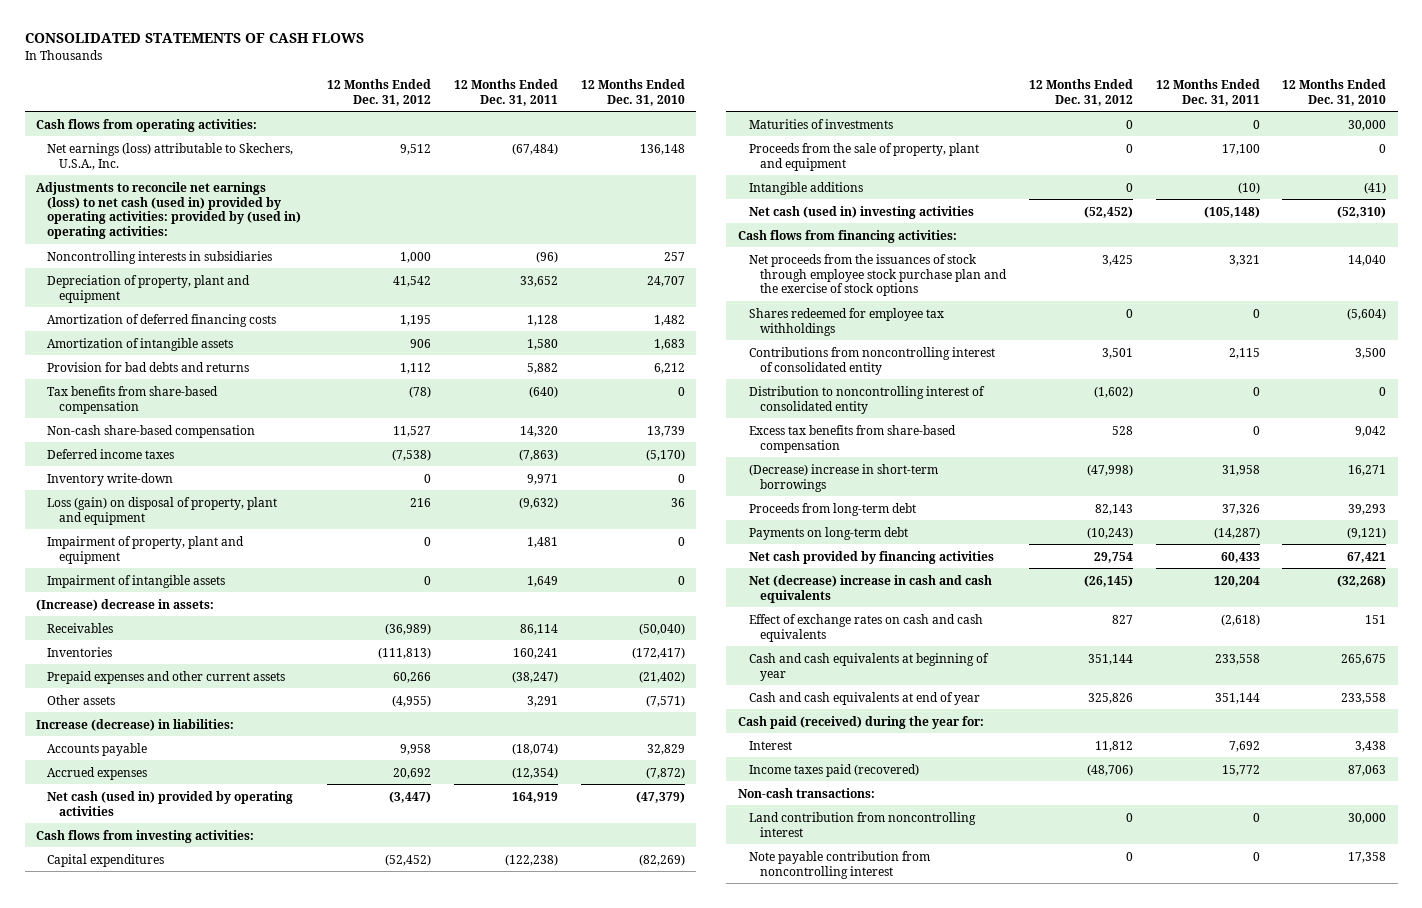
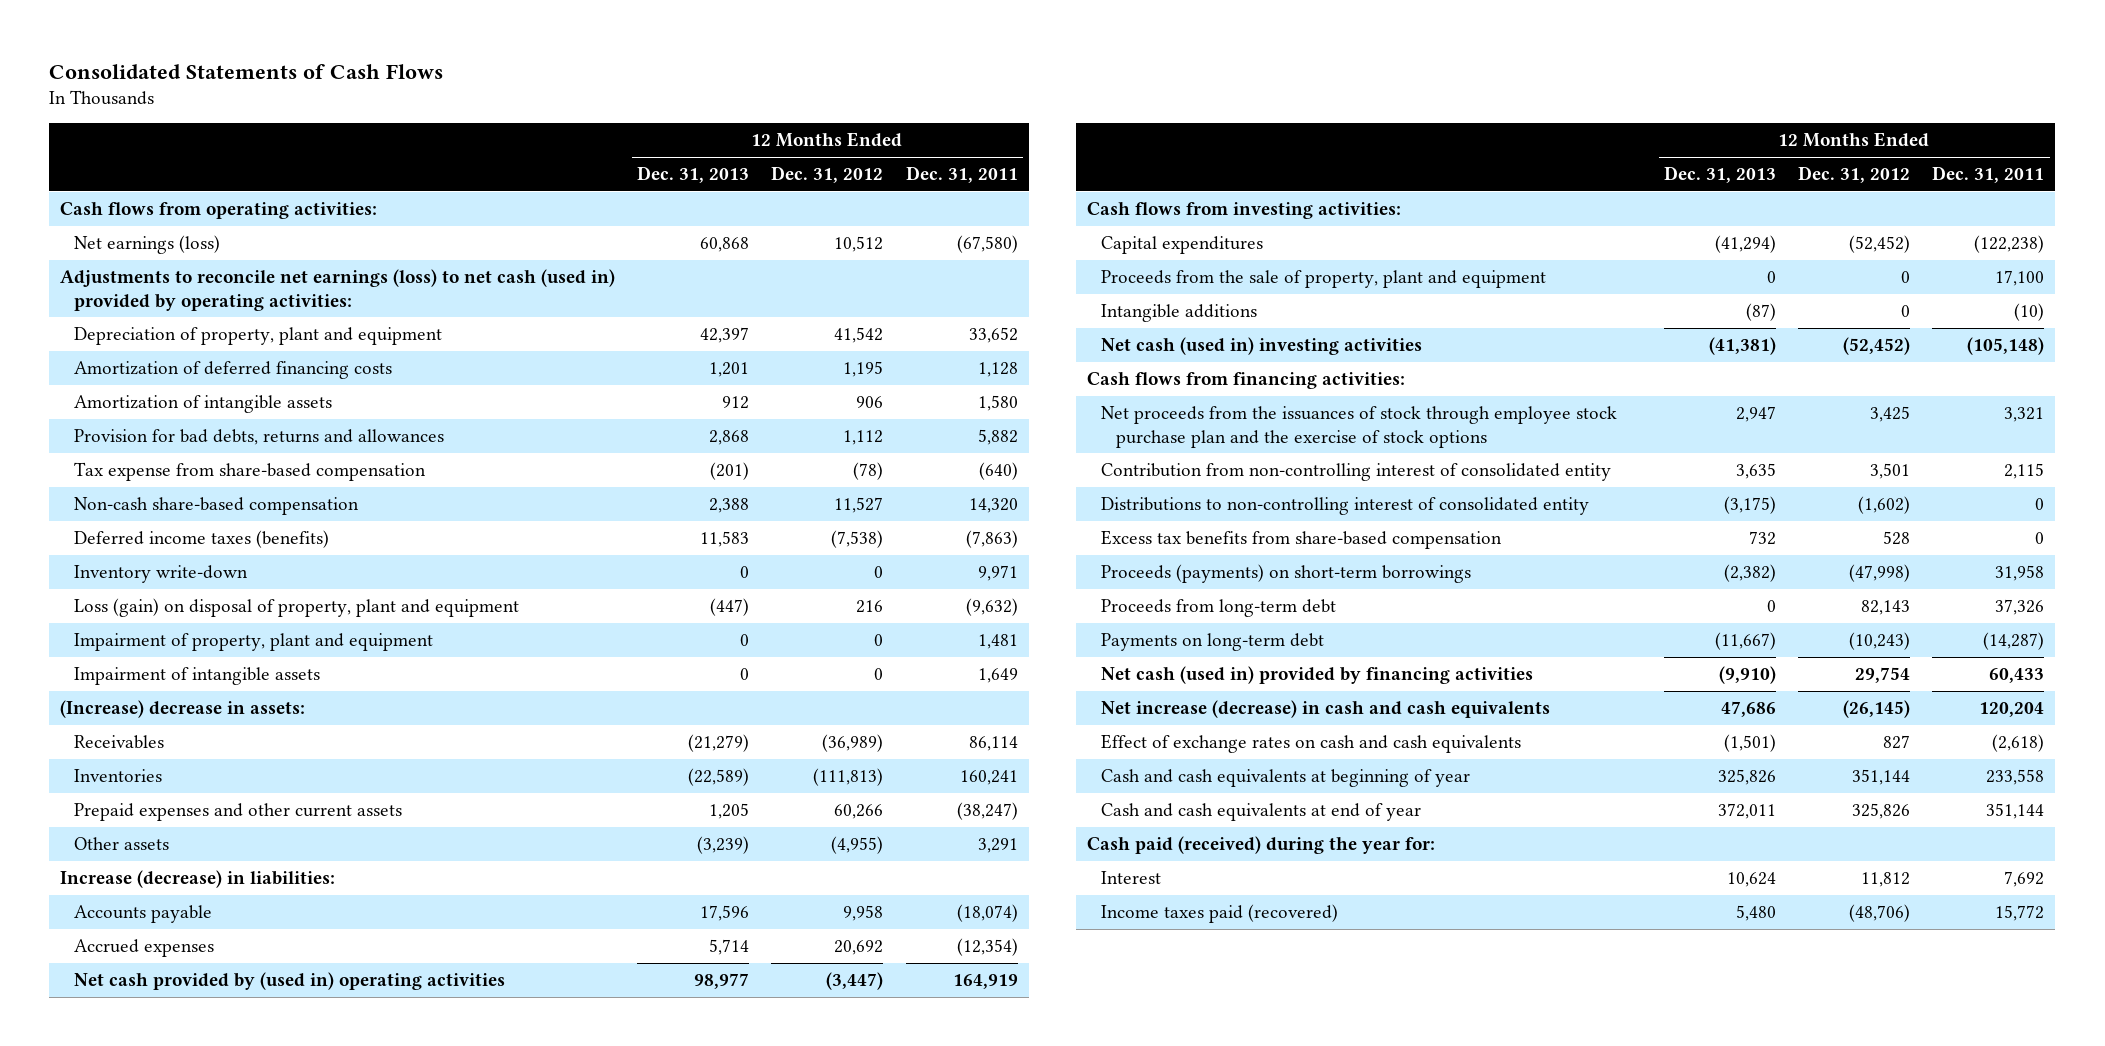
[24,33,364,44] CONSOLIDATED STATEMENTS OF CASH FLOWS -> [49,63,444,79] Consolidated Statements of Cash Flows
[580,78,685,106] 12 Months Ended Dec. 31, 2010 -> none
none -> [637,166,750,184] Dec. 31, 2013
[47,142,294,170] Net earnings (loss) attributable to Skechers, U.S.A., Inc. -> none
[47,250,273,264] Noncontrolling interests in subsidiaries -> none
none -> [74,235,221,255] Net earnings (loss)
[35,181,302,240] Adjustments to reconcile net earnings (loss) to net cash (used in) provided by operating activities: provided by (used in) operating activities: -> [60,269,616,311] Adjustments to reconcile net earnings (loss) to net cash (used in) provided by operating activities:
[47,361,250,372] Provision for bad debts and returns -> [74,429,445,446] Provision for bad debts, returns and allowances
[47,385,219,414] Tax benefits from share-based compensation -> [74,462,427,482] Tax expense from share-based compensation
[47,448,175,459] Deferred income taxes -> [74,530,330,549] Deferred income taxes (benefits)
[47,790,294,816] Net cash (used in) provided by operating activities -> [74,972,506,991] Net cash provided by (used in) operating activities
[749,118,894,129] Maturities of investments -> none
[749,307,945,336] Shares redeemed for employee tax withholdings -> none
[749,346,996,375] Contributions from noncontrolling interest of consolidated entity -> [1101,463,1612,482] Contribution from non-controlling interest of consolidated entity
[749,385,986,414] Distribution to noncontrolling interest of consolidated entity -> [1101,497,1590,516] Distributions to non-controlling interest of consolidated entity
[749,463,939,492] (Decrease) increase in short-term borrowings -> [1101,564,1472,584] Proceeds (payments) on short-term borrowings
[749,550,995,564] Net cash provided by financing activities -> [1101,666,1534,685] Net cash (used in) provided by financing activities
[749,574,993,603] Net (decrease) increase in cash and cash equivalents -> [1101,700,1551,719] Net increase (decrease) in cash and cash equivalents
[737,787,875,798] Non-cash transactions: -> none
[749,811,977,837] Land contribution from noncontrolling interest -> none
[749,850,931,879] Note payable contribution from noncontrolling interest -> none

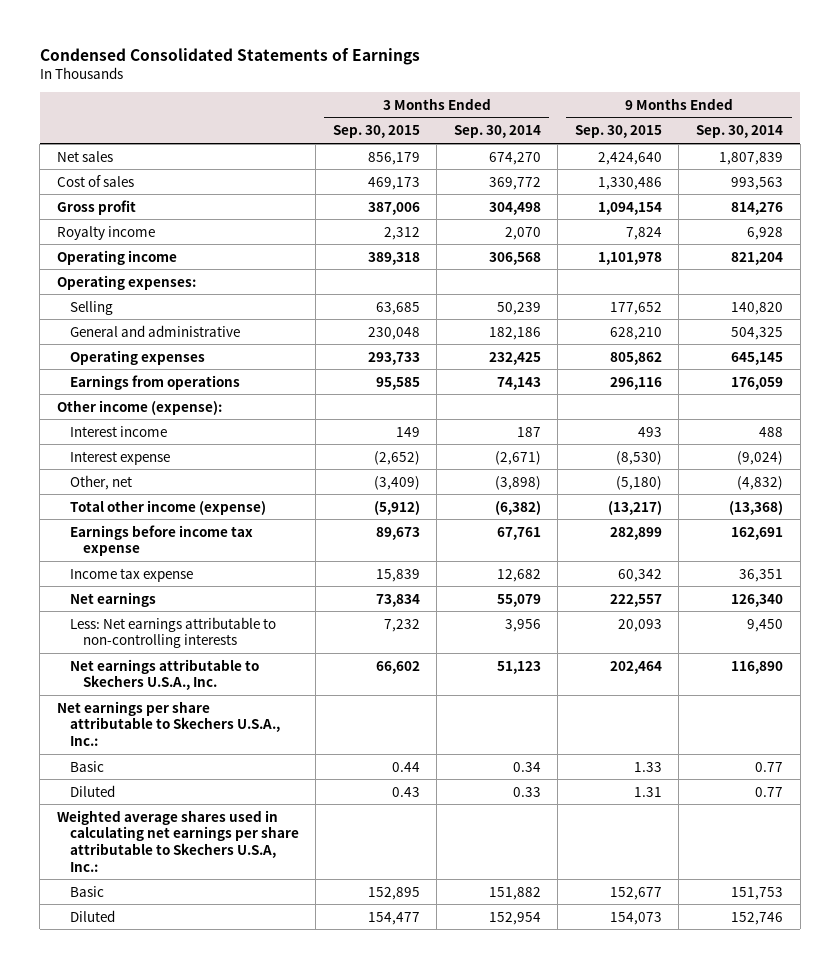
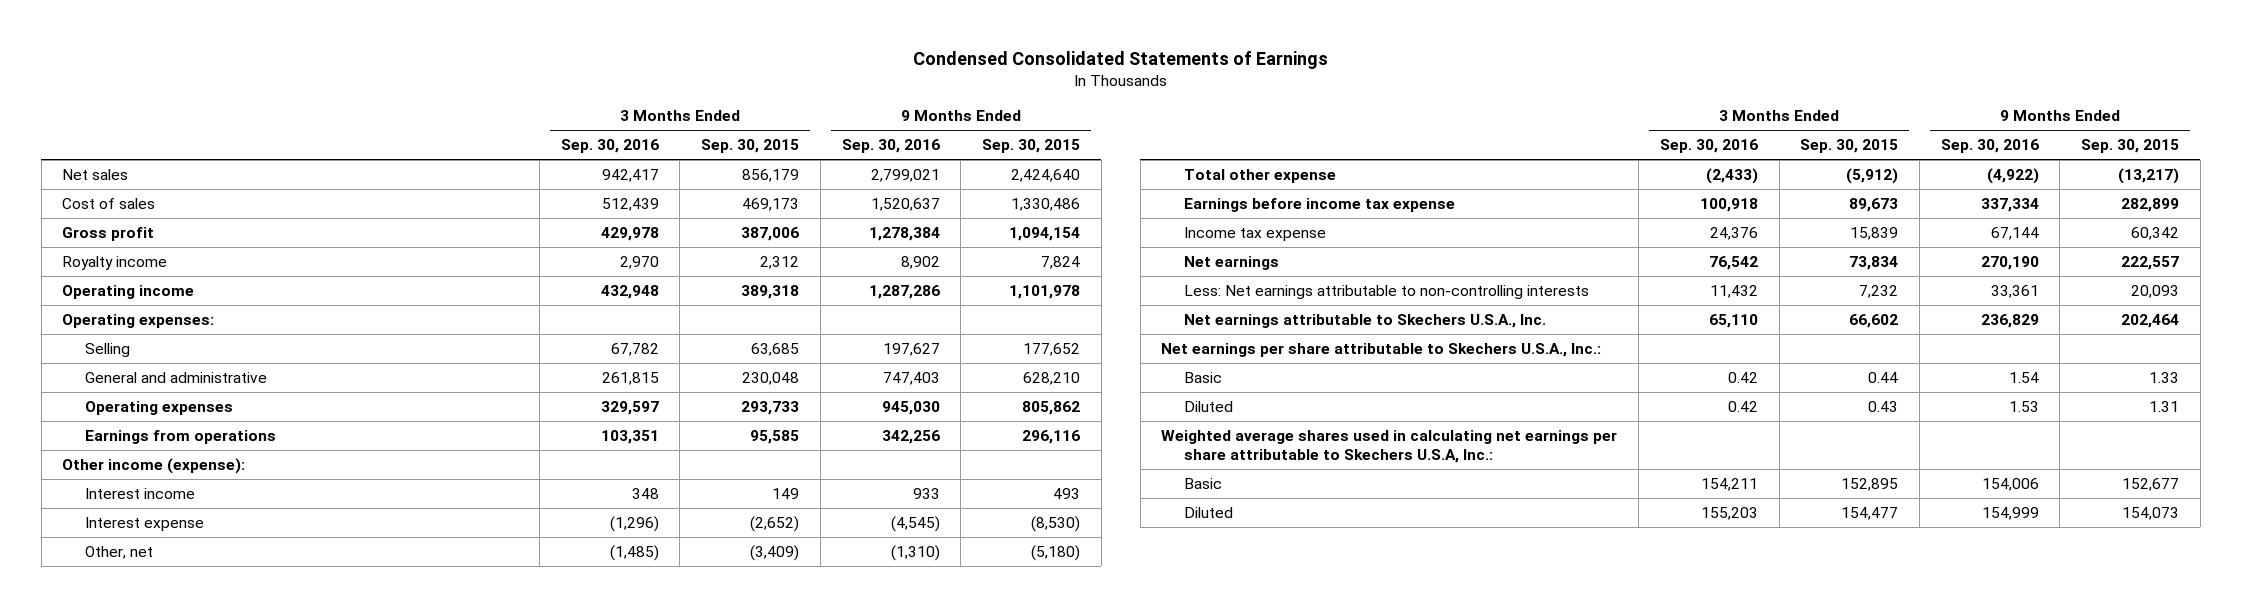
[453,125,541,139] Sep. 30, 2014 -> none
[696,125,784,139] Sep. 30, 2014 -> none
none -> [560,139,659,154] Sep. 30, 2016
none -> [841,139,940,154] Sep. 30, 2016
[69,499,266,515] Total other income (expense) -> [1183,168,1336,183] Total other expense

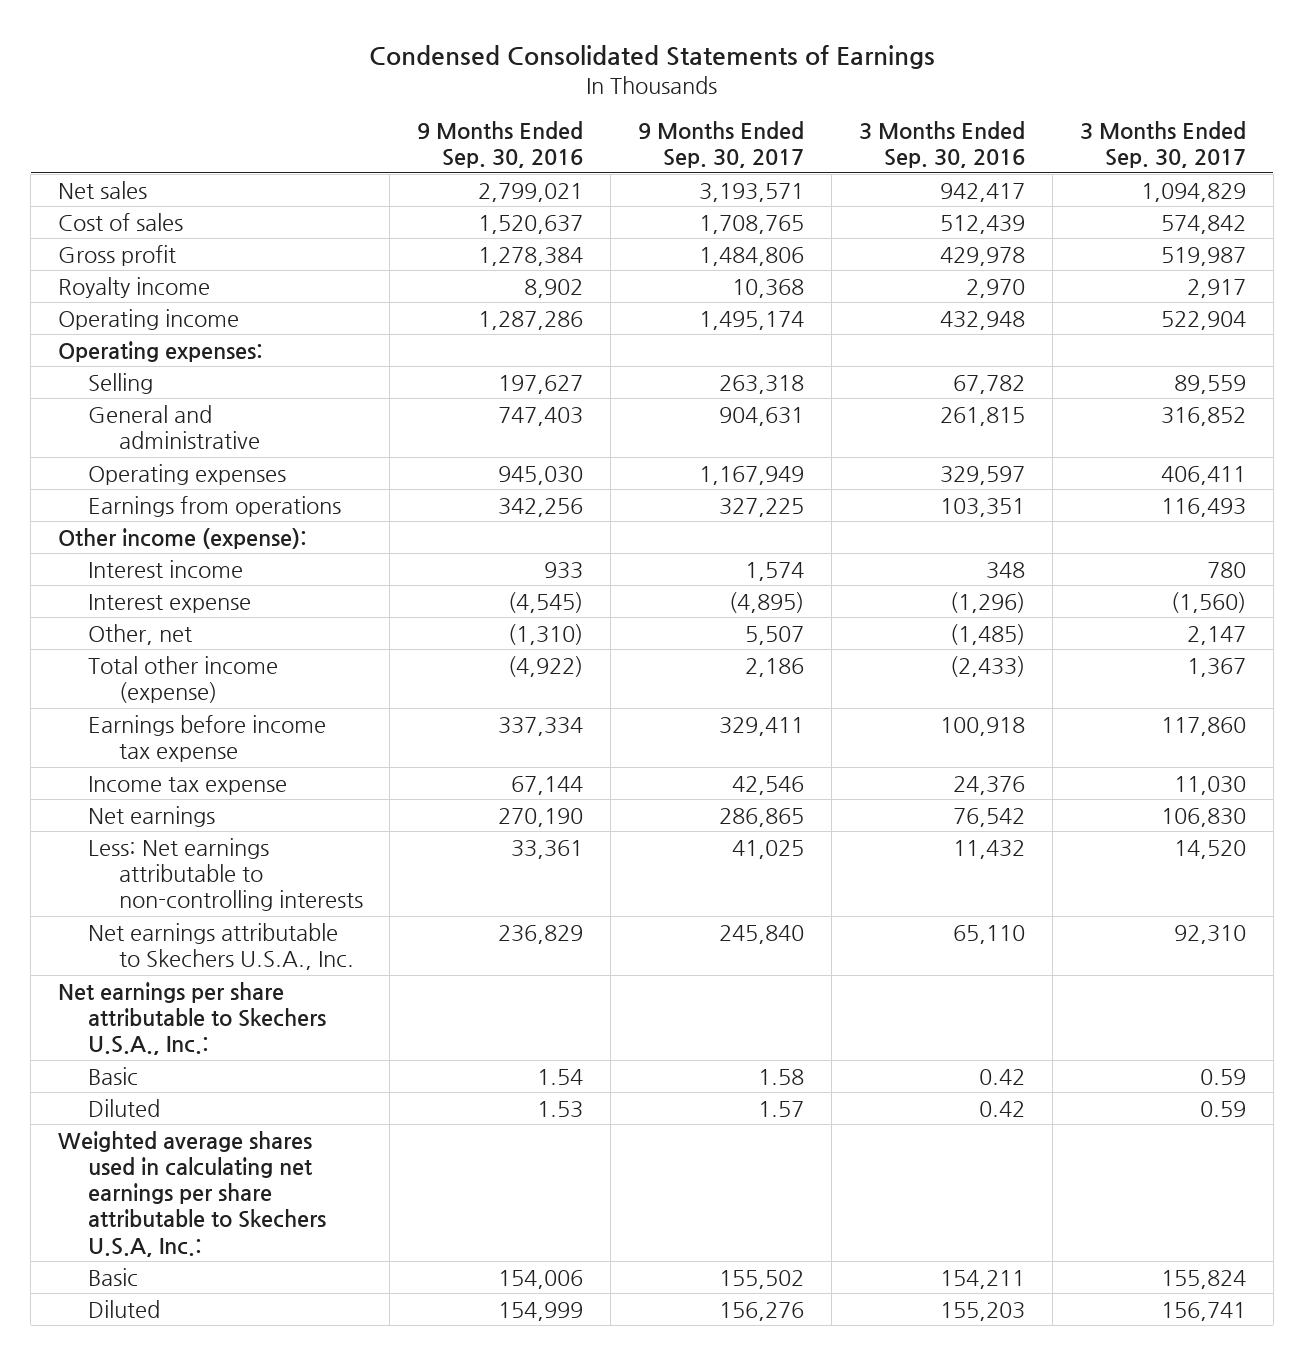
[701,139,800,154] Sep. 30, 2015 -> none
[982,139,1081,154] Sep. 30, 2015 -> none
none -> [638,120,805,168] 9 Months Ended Sep. 30, 2017
none -> [1079,120,1246,168] 3 Months Ended Sep. 30, 2017
[1183,168,1336,183] Total other expense -> [88,655,279,703] Total other income (expense)

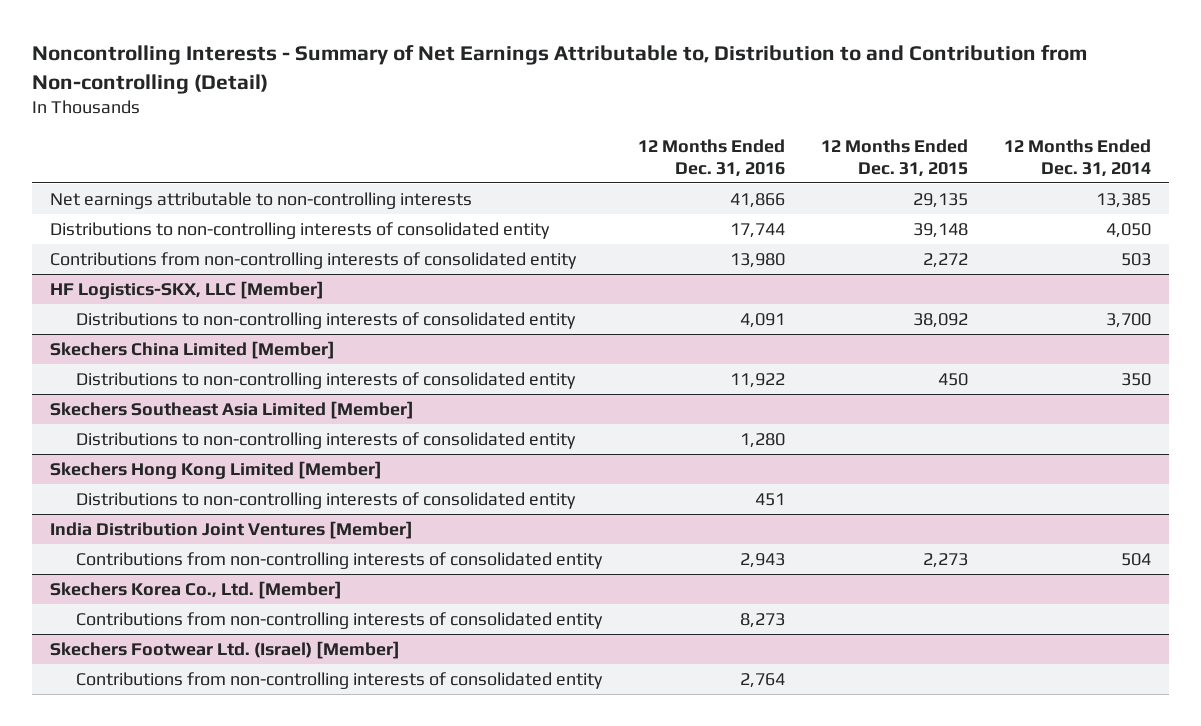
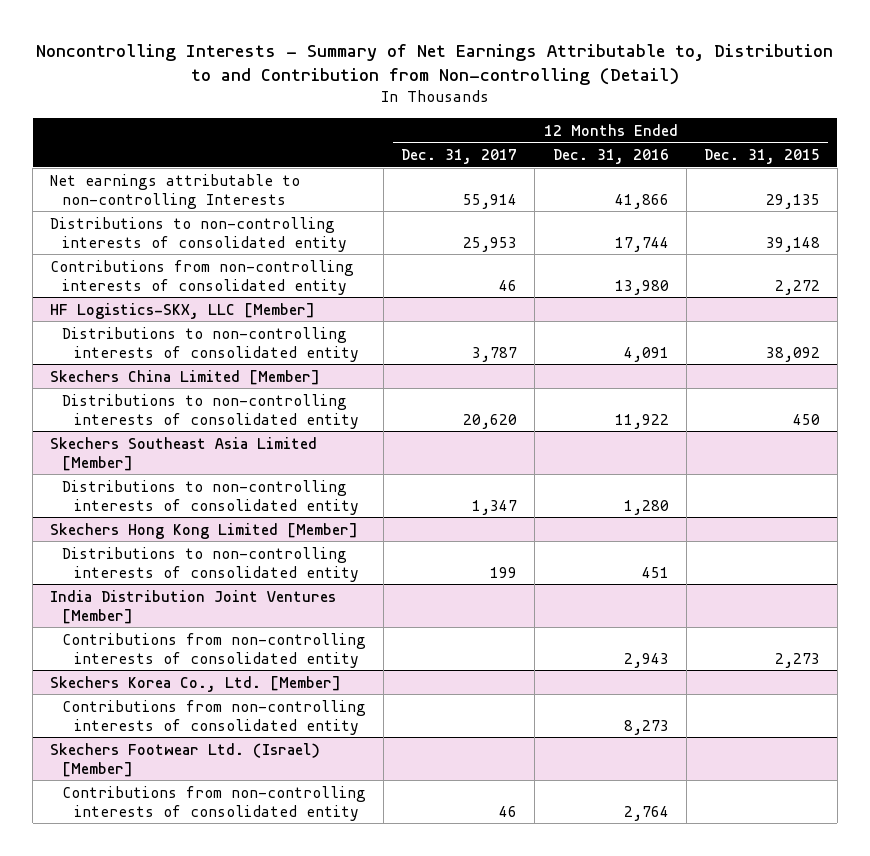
[1003,138,1151,177] 12 Months Ended Dec. 31, 2014 -> none
none -> [401,148,518,164] Dec. 31, 2017
[50,191,473,209] Net earnings attributable to non-controlling interests -> [50,173,301,209] Net earnings attributable to non-controlling Interests

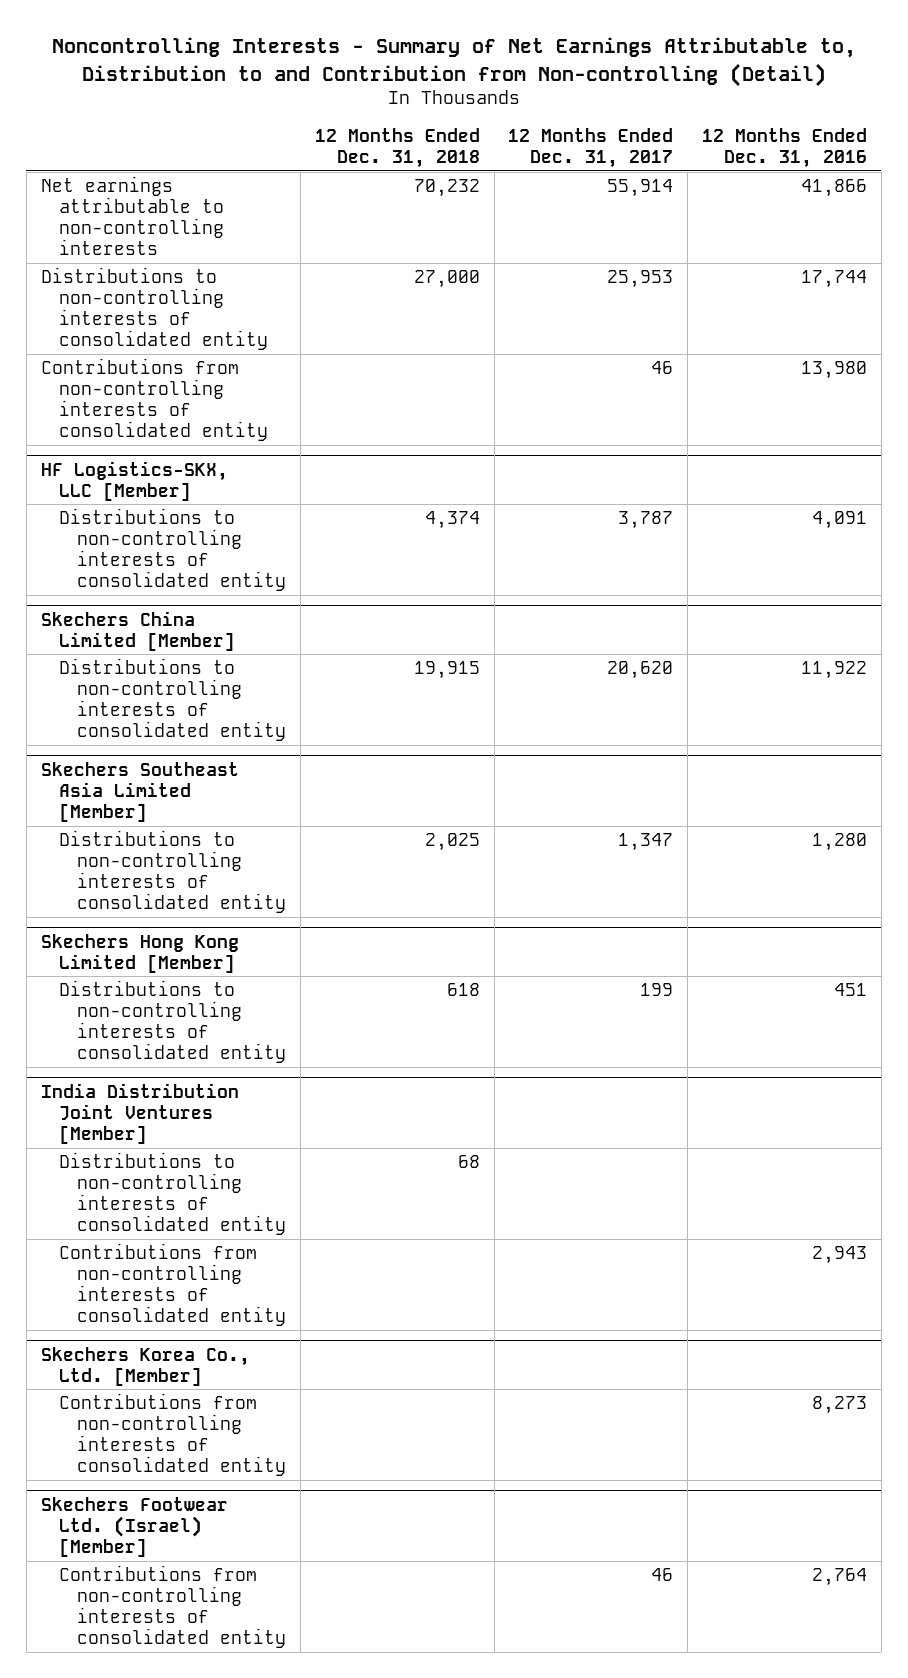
[703,148,820,164] Dec. 31, 2015 -> none
none -> [314,127,480,169] 12 Months Ended Dec. 31, 2018
[50,173,301,209] Net earnings attributable to non-controlling Interests -> [40,175,224,256] Net earnings attributable to non-controlling interests
none -> [58,1151,287,1236] Distributions to non-controlling interests of consolidated entity

